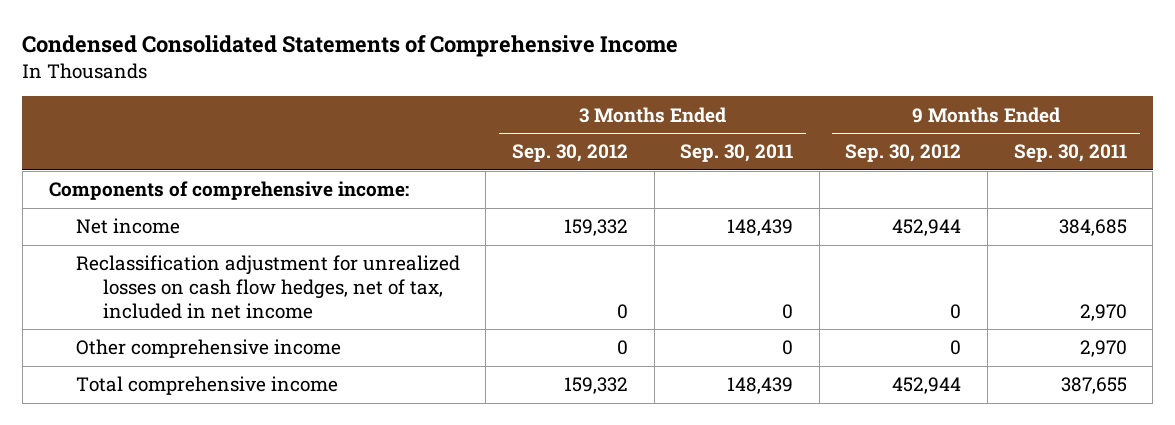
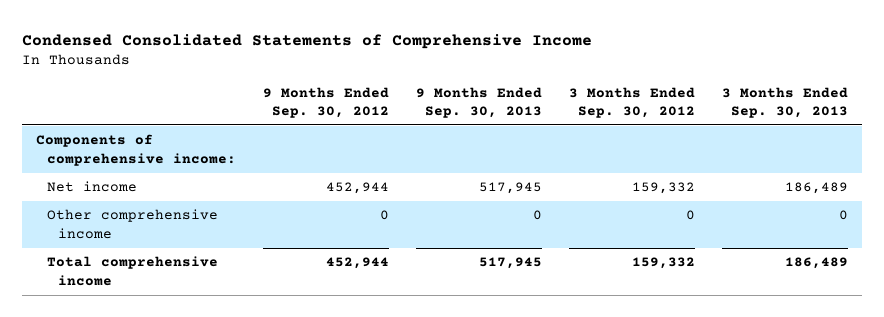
[680,144,794,163] Sep. 30, 2011 -> none
[1013,144,1127,163] Sep. 30, 2011 -> none
none -> [415,86,542,118] 9 Months Ended Sep. 30, 2013
none -> [722,86,849,118] 3 Months Ended Sep. 30, 2013
[75,255,460,319] Reclassification adjustment for unrealized losses on cash flow hedges, net of tax, included in net income -> none

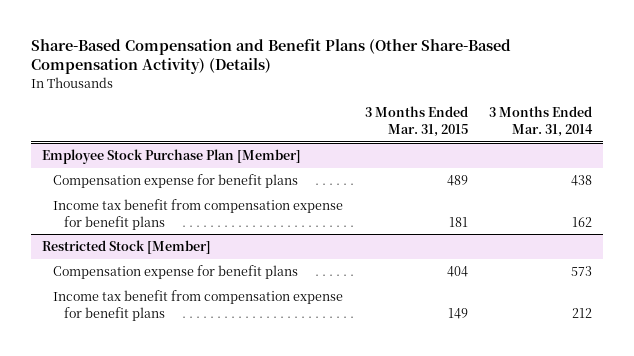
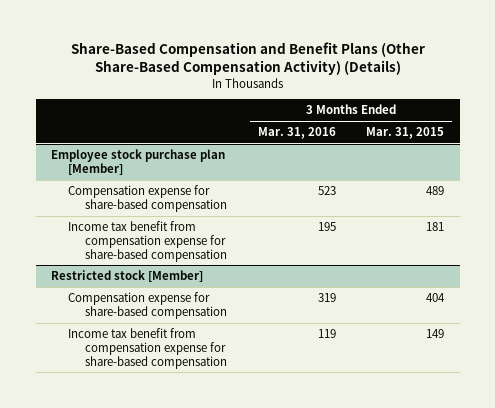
[489,106,594,137] 3 Months Ended Mar. 31, 2014 -> none
none -> [257,127,336,140] Mar. 31, 2016
[41,149,301,165] Employee Stock Purchase Plan [Member] -> [50,149,225,175] Employee stock purchase plan [Member]
[53,174,299,189] Compensation expense for benefit plans -> [67,185,228,212] Compensation expense for share-based compensation
[53,199,344,230] Income tax benefit from compensation expense for benefit plans -> [67,221,228,262] Income tax benefit from compensation expense for share-based compensation
[41,240,211,255] Restricted Stock [Member] -> [50,270,203,283] Restricted stock [Member]
[53,265,299,280] Compensation expense for benefit plans -> [67,292,228,319] Compensation expense for share-based compensation
[53,290,344,321] Income tax benefit from compensation expense for benefit plans -> [67,328,228,369] Income tax benefit from compensation expense for share-based compensation

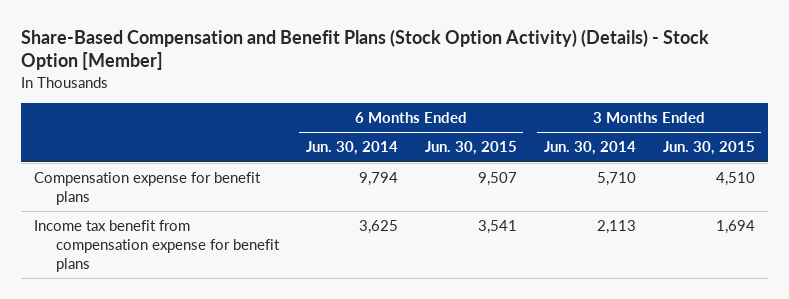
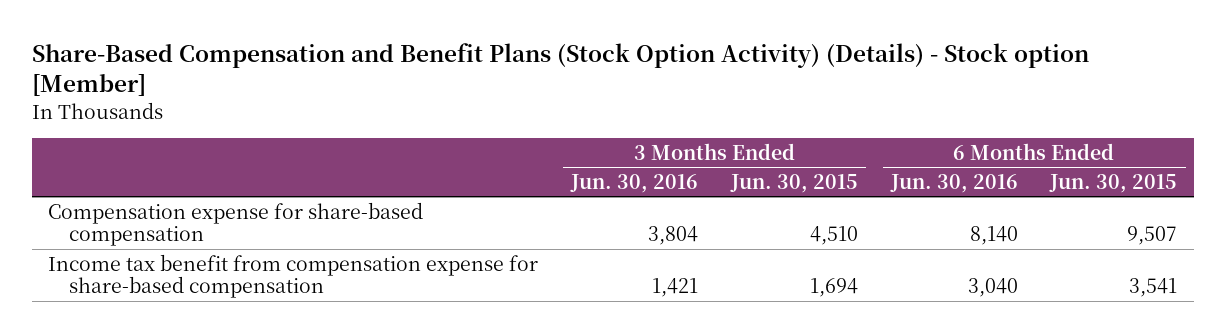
[20,29,709,71] Share-Based Compensation and Benefit Plans (Stock Option Activity) (Details) - Stock Option [Member] -> [31,43,1089,97] Share-Based Compensation and Benefit Plans (Stock Option Activity) (Details) - Stock option [Member]
[305,141,398,156] Jun. 30, 2014 -> none
[543,141,636,156] Jun. 30, 2014 -> none
none -> [570,173,699,193] Jun. 30, 2016
none -> [889,173,1018,193] Jun. 30, 2016
[34,172,262,206] Compensation expense for benefit plans -> [48,201,424,247] Compensation expense for share-based compensation
[34,220,280,272] Income tax benefit from compensation expense for benefit plans -> [48,253,539,299] Income tax benefit from compensation expense for share-based compensation

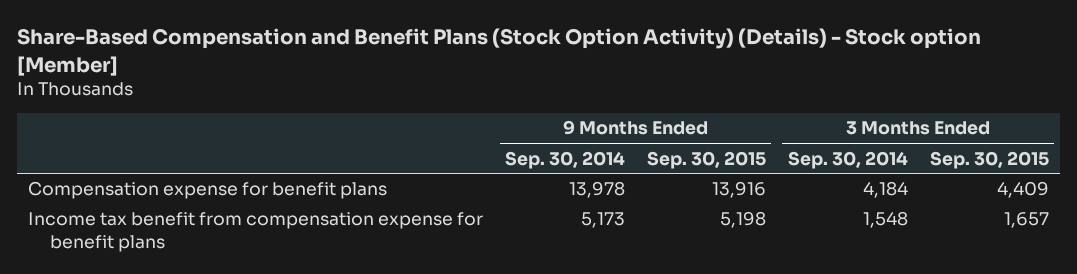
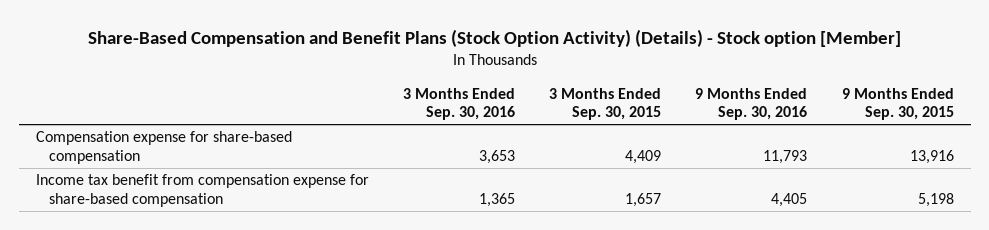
[505,150,626,169] Sep. 30, 2014 -> none
[787,150,908,169] Sep. 30, 2014 -> none
none -> [403,87,516,121] 3 Months Ended Sep. 30, 2016
none -> [695,87,808,121] 9 Months Ended Sep. 30, 2016
[28,181,388,200] Compensation expense for benefit plans -> [35,131,292,164] Compensation expense for share-based compensation
[28,212,484,252] Income tax benefit from compensation expense for benefit plans -> [35,174,369,207] Income tax benefit from compensation expense for share-based compensation

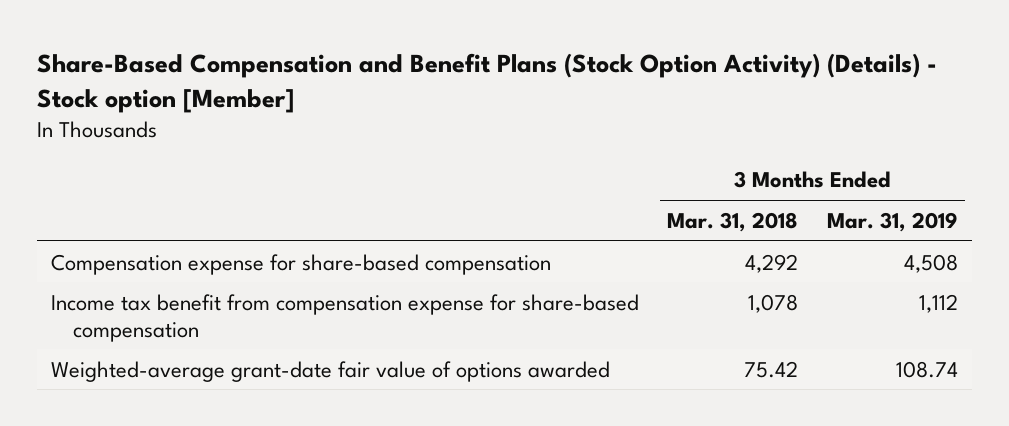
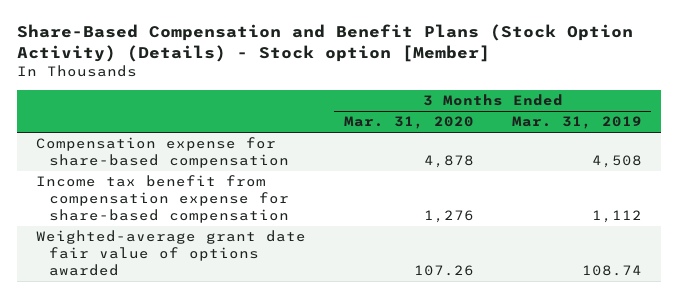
[667,211,799,232] Mar. 31, 2018 -> none
none -> [343,116,474,130] Mar. 31, 2020
[51,360,611,382] Weighted-average grant-date fair value of options awarded -> [35,230,306,277] Weighted-average grant date fair value of options awarded

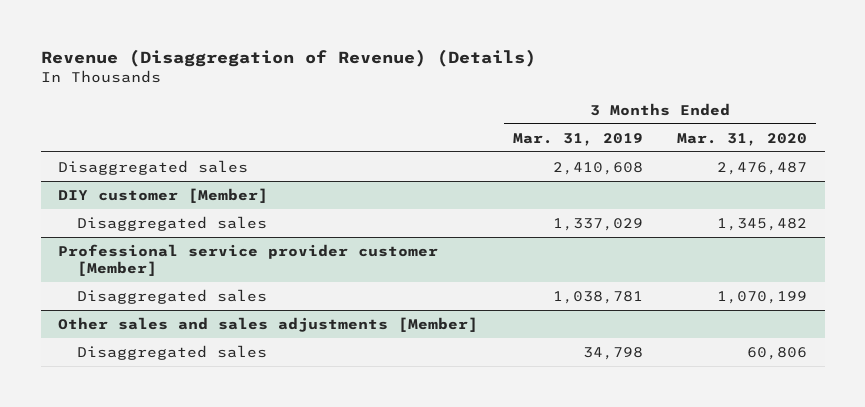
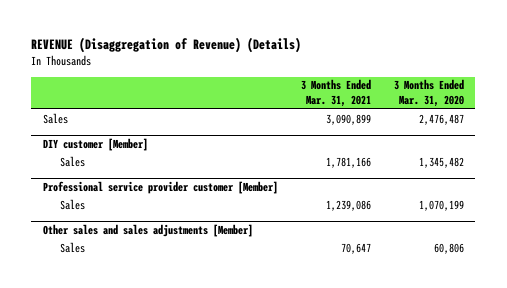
[40,48,536,67] Revenue (Disaggregation of Revenue) (Details) -> [31,37,302,54] REVENUE (Disaggregation of Revenue) (Details)
[512,132,643,146] Mar. 31, 2019 -> none
none -> [300,79,371,107] 3 Months Ended Mar. 31, 2021
[58,159,249,175] Disaggregated sales -> [42,112,68,124] Sales
[77,215,268,231] Disaggregated sales -> [60,155,86,167] Sales
[77,288,268,304] Disaggregated sales -> [60,198,86,210] Sales
[77,344,268,360] Disaggregated sales -> [60,241,86,253] Sales

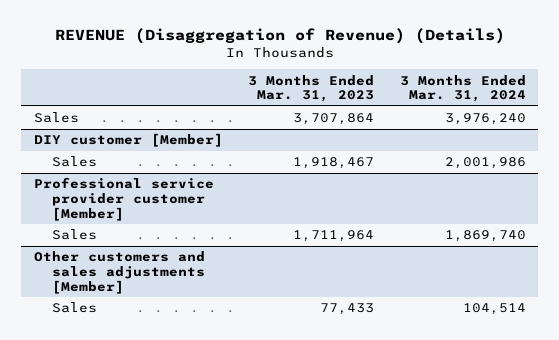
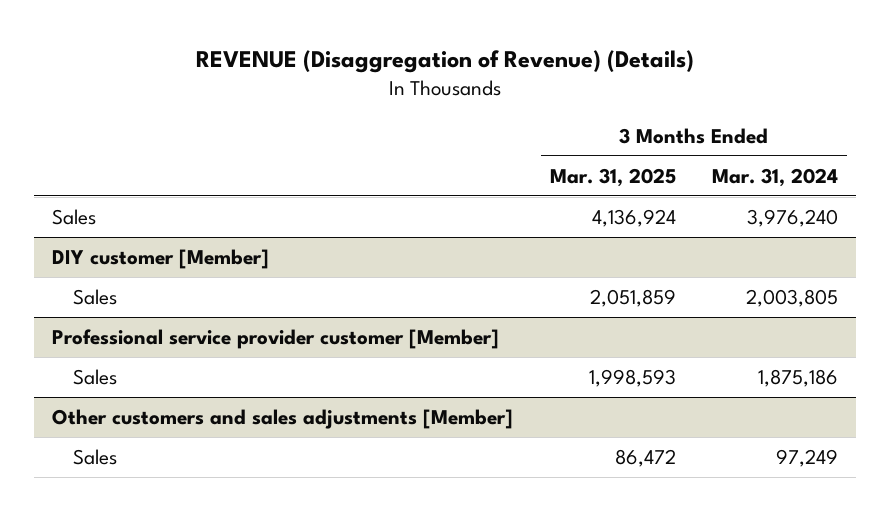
[248,74,375,103] 3 Months Ended Mar. 31, 2023 -> none
none -> [549,167,676,187] Mar. 31, 2025
[444,157,526,170] 2,001,986 -> [746,288,839,307] 2,003,805
[444,230,526,243] 1,869,740 -> [758,368,839,387] 1,875,186
[462,303,526,316] 104,514 -> [776,448,839,467] 97,249

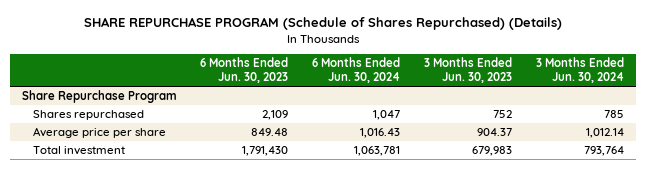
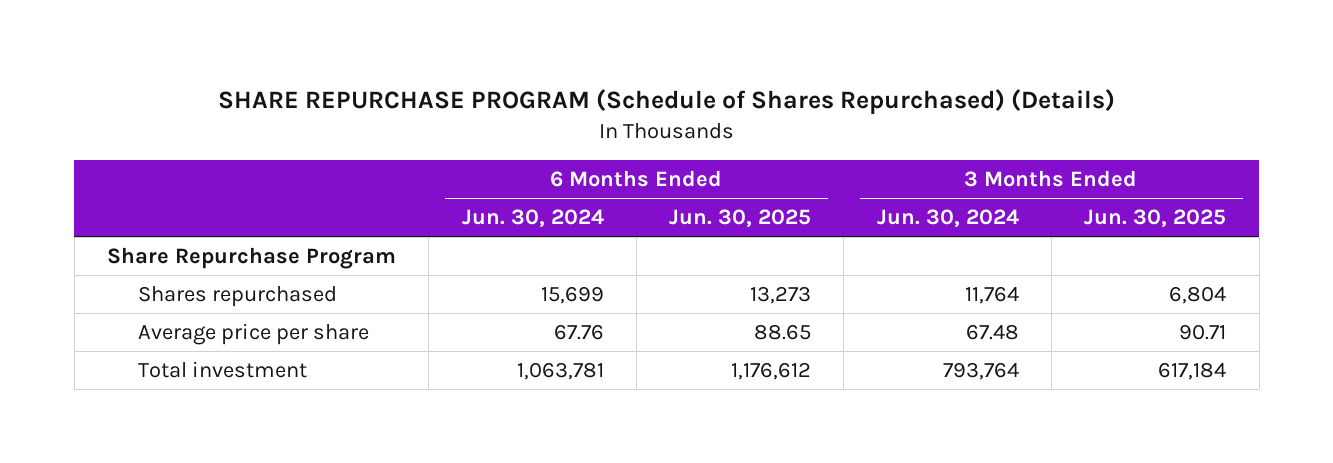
[200,57,289,84] 6 Months Ended Jun. 30, 2023 -> none
[424,57,513,84] 3 Months Ended Jun. 30, 2023 -> none
none -> [669,209,812,228] Jun. 30, 2025
none -> [1084,209,1227,228] Jun. 30, 2025
[373,110,401,121] 1,047 -> [540,285,604,304] 15,699
[604,110,625,119] 785 -> [964,285,1019,304] 11,764
[360,128,401,139] 1,016.43 -> [553,323,604,340] 67.76
[586,128,625,139] 1,012.14 -> [965,323,1019,340] 67.48

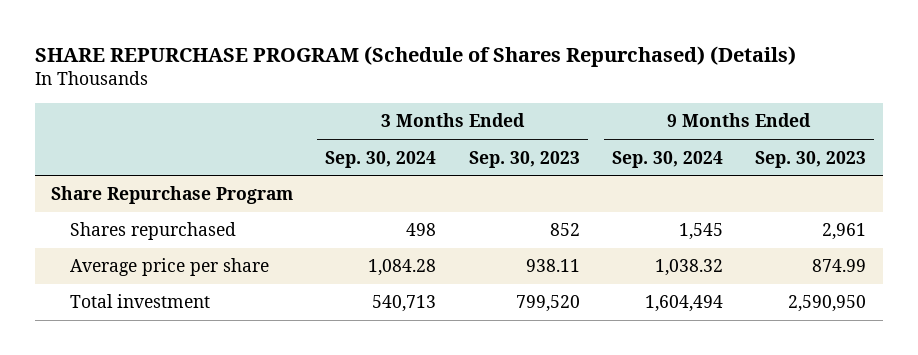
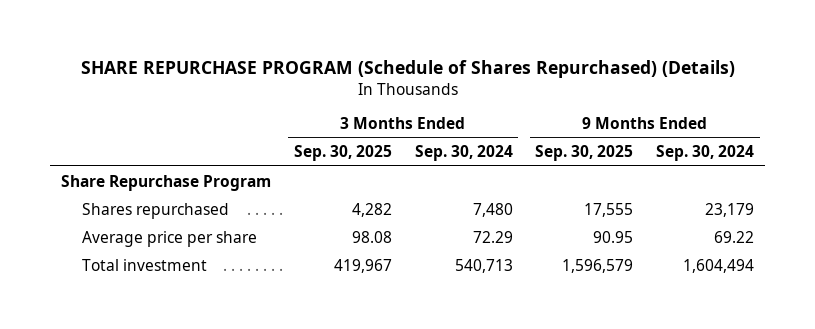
[468,150,580,168] Sep. 30, 2023 -> none
[755,150,867,168] Sep. 30, 2023 -> none
none -> [294,145,393,162] Sep. 30, 2025
none -> [535,145,634,162] Sep. 30, 2025
[406,223,437,237] 498 -> [472,202,513,217] 7,480
[679,223,724,241] 1,545 -> [704,202,754,217] 23,179
[368,259,437,277] 1,084.28 -> [472,230,513,243] 72.29
[655,259,724,277] 1,038.32 -> [713,230,754,243] 69.22

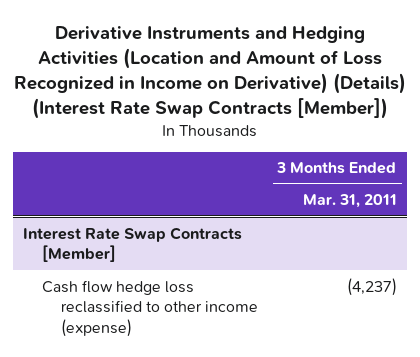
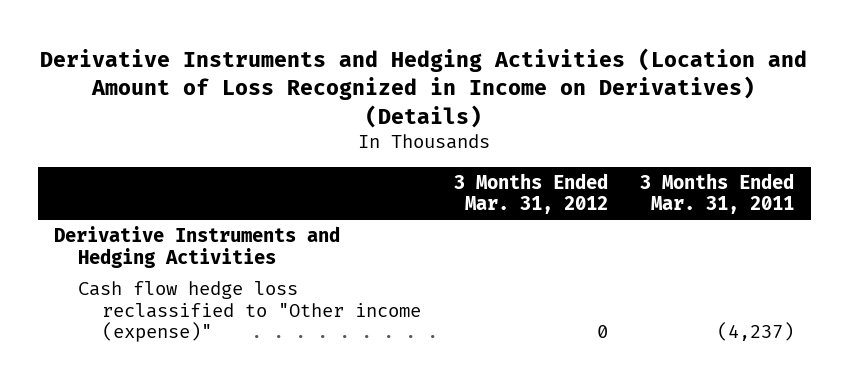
[14,25,407,119] Derivative Instruments and Hedging Activities (Location and Amount of Loss Recognized in Income on Derivative) (Details) (Interest Rate Swap Contracts [Member]) -> [40,47,808,128] Derivative Instruments and Hedging Activities (Location and Amount of Loss Recognized in Income on Derivatives) (Details)
none -> [453,172,608,215] 3 Months Ended Mar. 31, 2012
[23,226,243,263] Interest Rate Swap Contracts [Member] -> none
none -> [54,226,341,268] Derivative Instruments and Hedging Activities
[42,279,258,338] Cash flow hedge loss reclassified to other income (expense) -> [78,281,422,343] Cash flow hedge loss reclassified to "Other income (expense)"

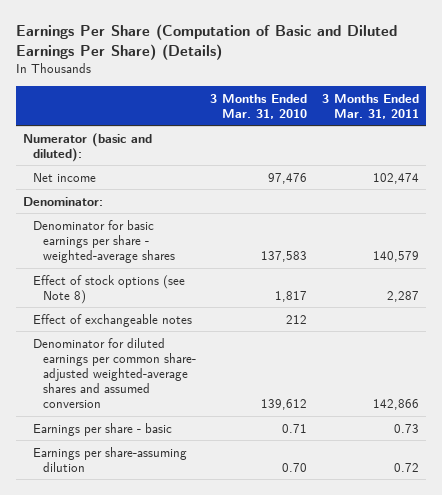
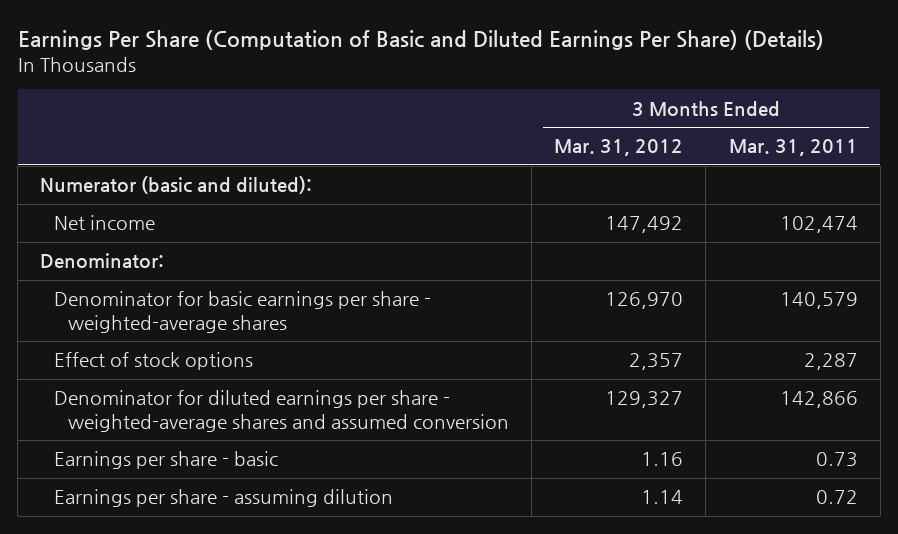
[210,93,308,119] 3 Months Ended Mar. 31, 2010 -> none
none -> [554,139,684,157] Mar. 31, 2012
[32,313,192,327] Effect of exchangeable notes -> none
[32,274,185,304] Effect of stock options (see Note 8) -> [54,352,254,371] Effect of stock options
[32,337,196,409] Denominator for diluted earnings per common share- adjusted weighted-average shares and assumed conversion -> [54,390,509,432] Denominator for diluted earnings per share - weighted-average shares and assumed conversion
[32,446,187,472] Earnings per share-assuming dilution -> [54,489,394,508] Earnings per share - assuming dilution

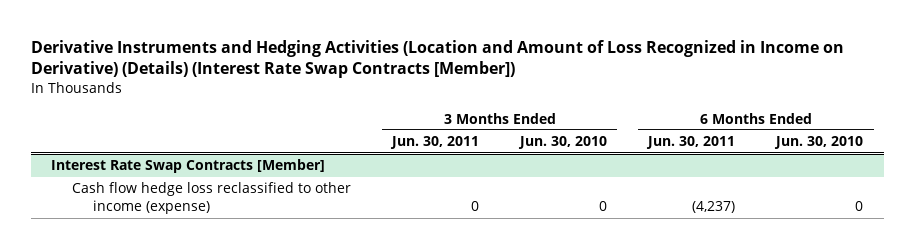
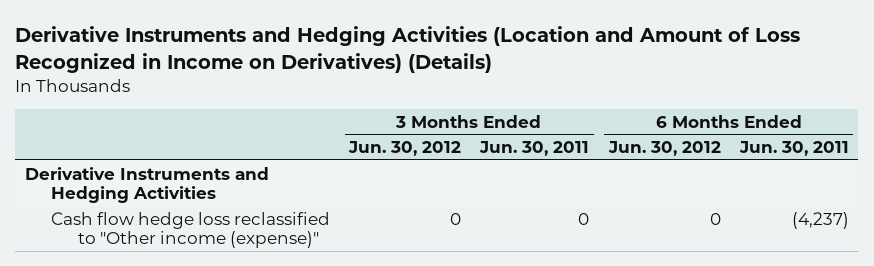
[30,39,844,79] Derivative Instruments and Hedging Activities (Location and Amount of Loss Recognized in Income on Derivative) (Details) (Interest Rate Swap Contracts [Member]) -> [15,26,801,73] Derivative Instruments and Hedging Activities (Location and Amount of Loss Recognized in Income on Derivatives) (Details)
[518,136,608,150] Jun. 30, 2010 -> none
[774,136,864,150] Jun. 30, 2010 -> none
none -> [348,141,462,157] Jun. 30, 2012
none -> [607,141,721,157] Jun. 30, 2012
[51,159,326,174] Interest Rate Swap Contracts [Member] -> none
none -> [24,166,269,204] Derivative Instruments and Hedging Activities
[72,182,352,215] Cash flow hedge loss reclassified to other income (expense) -> [51,211,331,249] Cash flow hedge loss reclassified to "Other income (expense)"

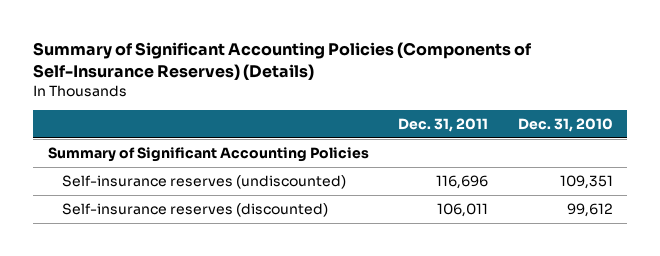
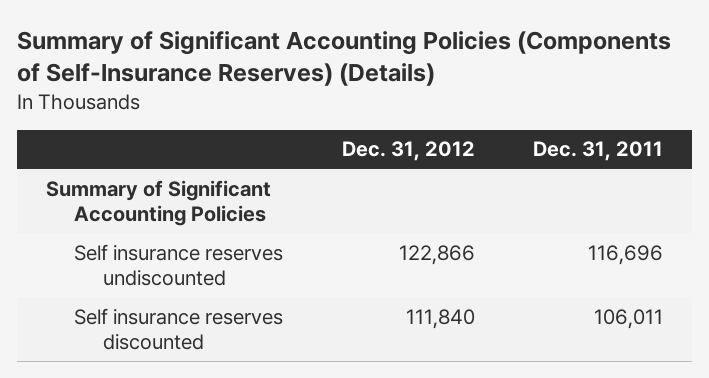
[517,117,613,132] Dec. 31, 2010 -> none
none -> [341,141,475,162] Dec. 31, 2012
[61,175,346,190] Self-insurance reserves (undiscounted) -> [74,243,284,287] Self insurance reserves undiscounted
[61,203,328,218] Self-insurance reserves (discounted) -> [74,307,284,351] Self insurance reserves discounted

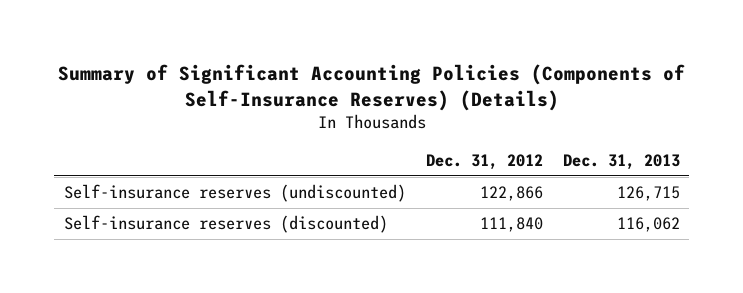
[532,141,663,162] Dec. 31, 2011 -> none
none -> [562,154,680,171] Dec. 31, 2013
[46,179,272,227] Summary of Significant Accounting Policies -> none
[74,243,284,287] Self insurance reserves undiscounted -> [63,184,406,203] Self-insurance reserves (undiscounted)
[74,307,284,351] Self insurance reserves discounted -> [63,215,388,234] Self-insurance reserves (discounted)

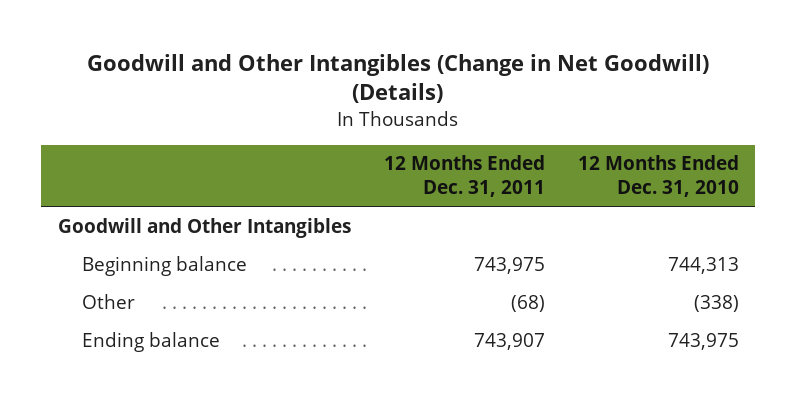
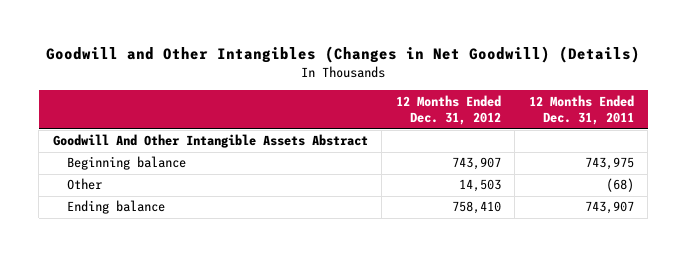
[87,53,710,104] Goodwill and Other Intangibles (Change in Net Goodwill) (Details) -> [46,46,641,64] Goodwill and Other Intangibles (Changes in Net Goodwill) (Details)
[577,155,739,198] 12 Months Ended Dec. 31, 2010 -> none
none -> [395,94,501,126] 12 Months Ended Dec. 31, 2012
[57,217,351,238] Goodwill and Other Intangibles -> [52,134,368,149] Goodwill And Other Intangible Assets Abstract

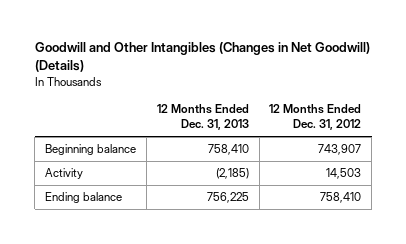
[528,94,634,126] 12 Months Ended Dec. 31, 2011 -> none
none -> [156,104,249,131] 12 Months Ended Dec. 31, 2013
[52,134,368,149] Goodwill And Other Intangible Assets Abstract -> none
[66,178,102,191] Other -> [44,168,83,180] Activity

